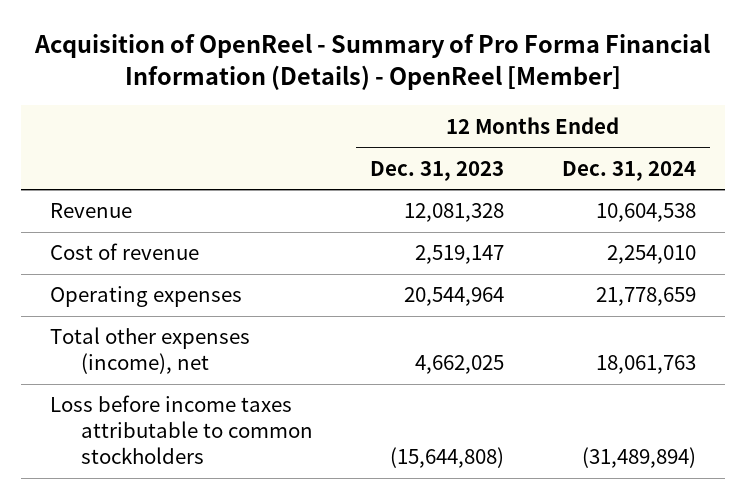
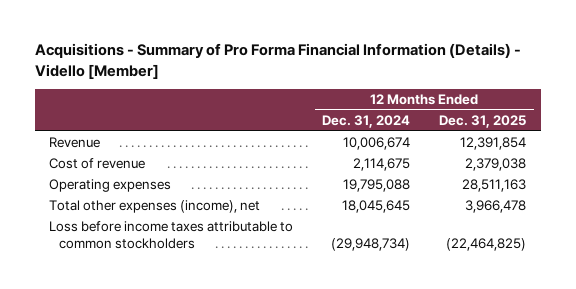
[33,32,710,90] Acquisition of OpenReel - Summary of Pro Forma Financial Information (Details) - OpenReel [Member] -> [34,43,521,79] Acquisitions - Summary of Pro Forma Financial Information (Details) - Vidello [Member]
[370,160,505,181] Dec. 31, 2023 -> none
none -> [439,115,527,129] Dec. 31, 2025
[595,203,696,223] 10,604,538 -> [343,137,411,151] 10,006,674
[606,245,696,265] 2,254,010 -> [353,158,411,172] 2,114,675
[595,287,696,307] 21,778,659 -> [343,179,411,193] 19,795,088
[595,355,696,375] 18,061,763 -> [342,200,411,214] 18,045,645
[581,447,696,469] (31,489,894) -> [331,238,411,252] (29,948,734)

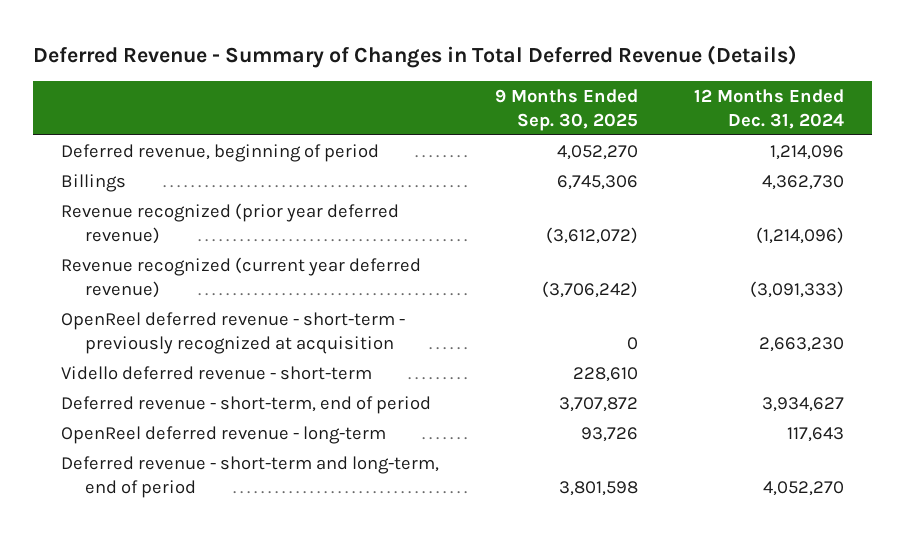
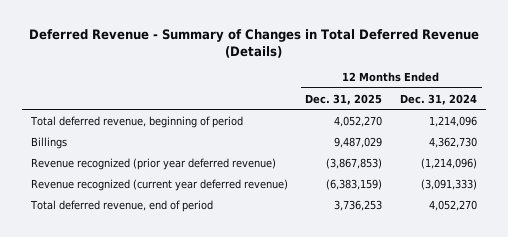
[494,88,638,131] 9 Months Ended Sep. 30, 2025 -> none
none -> [305,93,383,105] Dec. 31, 2025
[61,143,380,162] Deferred revenue, beginning of period -> [29,115,243,128] Total deferred revenue, beginning of period
[61,311,406,354] OpenReel deferred revenue - short-term - previously recognized at acquisition -> none
[61,365,373,380] Vidello deferred revenue - short-term -> none
[61,395,432,414] Deferred revenue - short-term, end of period -> none
[61,425,387,444] OpenReel deferred revenue - long-term -> none
[61,455,440,498] Deferred revenue - short-term and long-term, end of period -> [29,199,213,212] Total deferred revenue, end of period

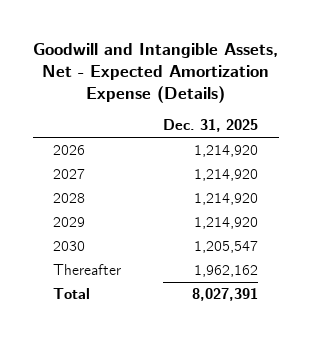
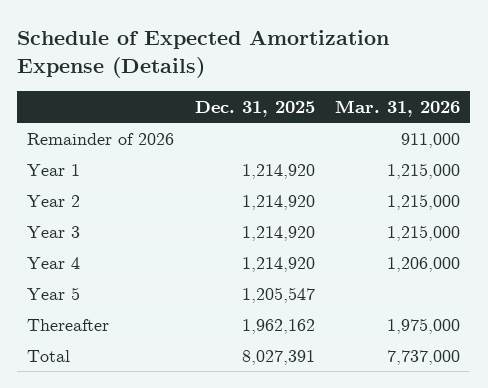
[32,42,278,103] Goodwill and Intangible Assets, Net - Expected Amortization Expense (Details) -> [17,30,390,79] Schedule of Expected Amortization Expense (Details)
none -> [335,100,461,118] Mar. 31, 2026
none -> [27,132,175,145] Remainder of 2026
[53,144,86,155] 2026 -> [27,163,81,176] Year 1
[53,168,86,179] 2027 -> [27,194,81,207] Year 2
[53,192,86,203] 2028 -> [27,225,81,238] Year 3
[53,216,86,227] 2029 -> [27,256,81,269] Year 4
[53,240,86,251] 2030 -> [27,286,81,300] Year 5

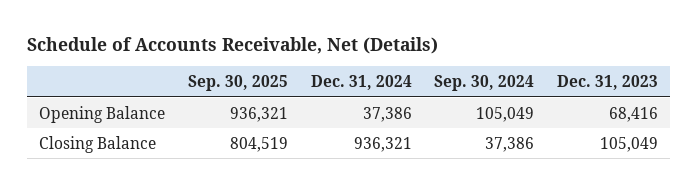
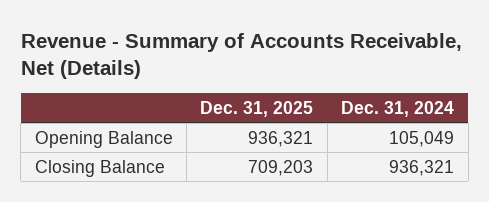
[27,36,439,54] Schedule of Accounts Receivable, Net (Details) -> [20,32,462,80] Revenue - Summary of Accounts Receivable, Net (Details)
[187,75,288,92] Sep. 30, 2025 -> none
[434,75,535,92] Sep. 30, 2024 -> none
[557,75,659,91] Dec. 31, 2023 -> none
none -> [200,100,314,117] Dec. 31, 2025
[362,106,412,122] 37,386 -> [389,130,455,147] 105,049

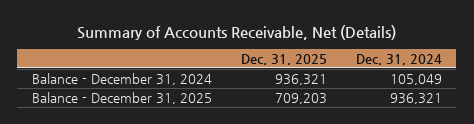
[20,32,462,80] Revenue - Summary of Accounts Receivable, Net (Details) -> [76,24,396,40] Summary of Accounts Receivable, Net (Details)
[34,130,173,148] Opening Balance -> [31,72,212,85] Balance - December 31, 2024
[34,159,165,177] Closing Balance -> [31,91,212,104] Balance - December 31, 2025

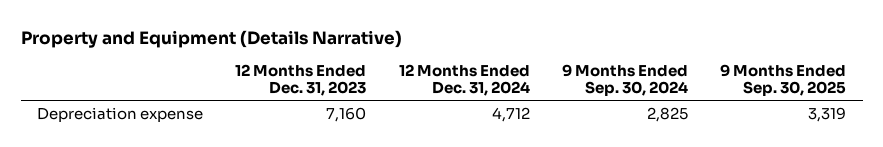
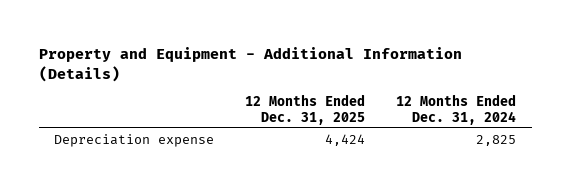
[20,29,402,48] Property and Equipment (Details Narrative) -> [39,46,463,82] Property and Equipment - Additional Information (Details)
[235,64,367,97] 12 Months Ended Dec. 31, 2023 -> none
[562,64,689,97] 9 Months Ended Sep. 30, 2024 -> none
[720,64,847,97] 9 Months Ended Sep. 30, 2025 -> none
none -> [245,94,366,125] 12 Months Ended Dec. 31, 2025
[491,106,530,122] 4,712 -> [476,135,517,147] 2,825

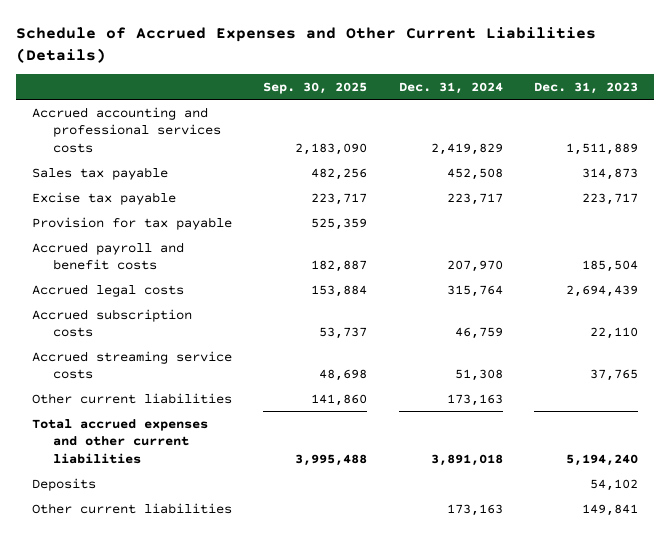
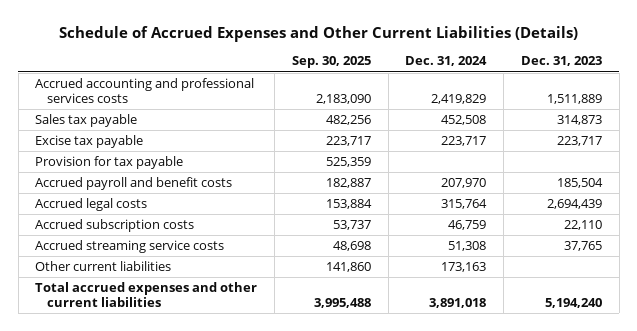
[31,477,96,491] Deposits -> none
[31,502,232,514] Other current liabilities -> none

